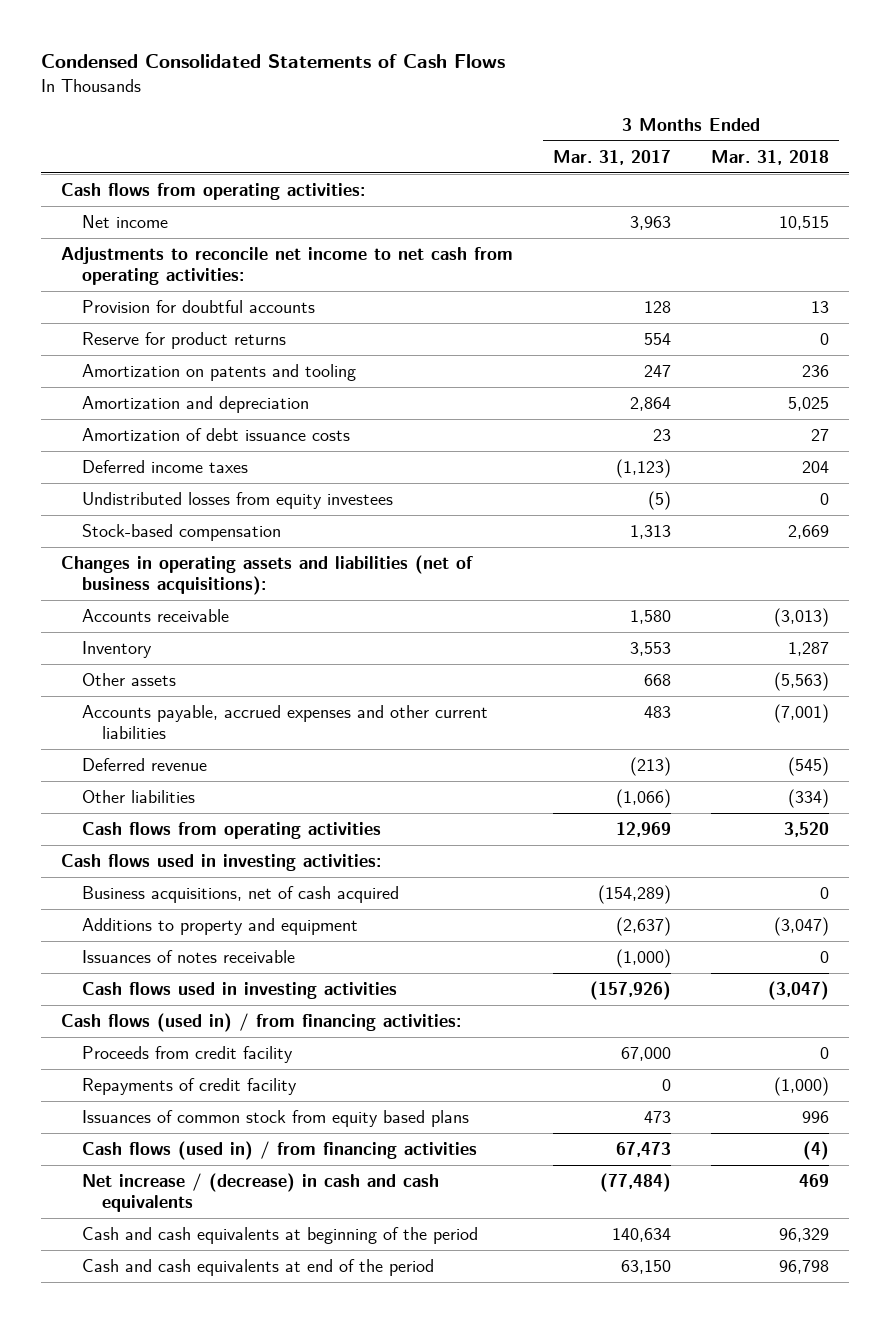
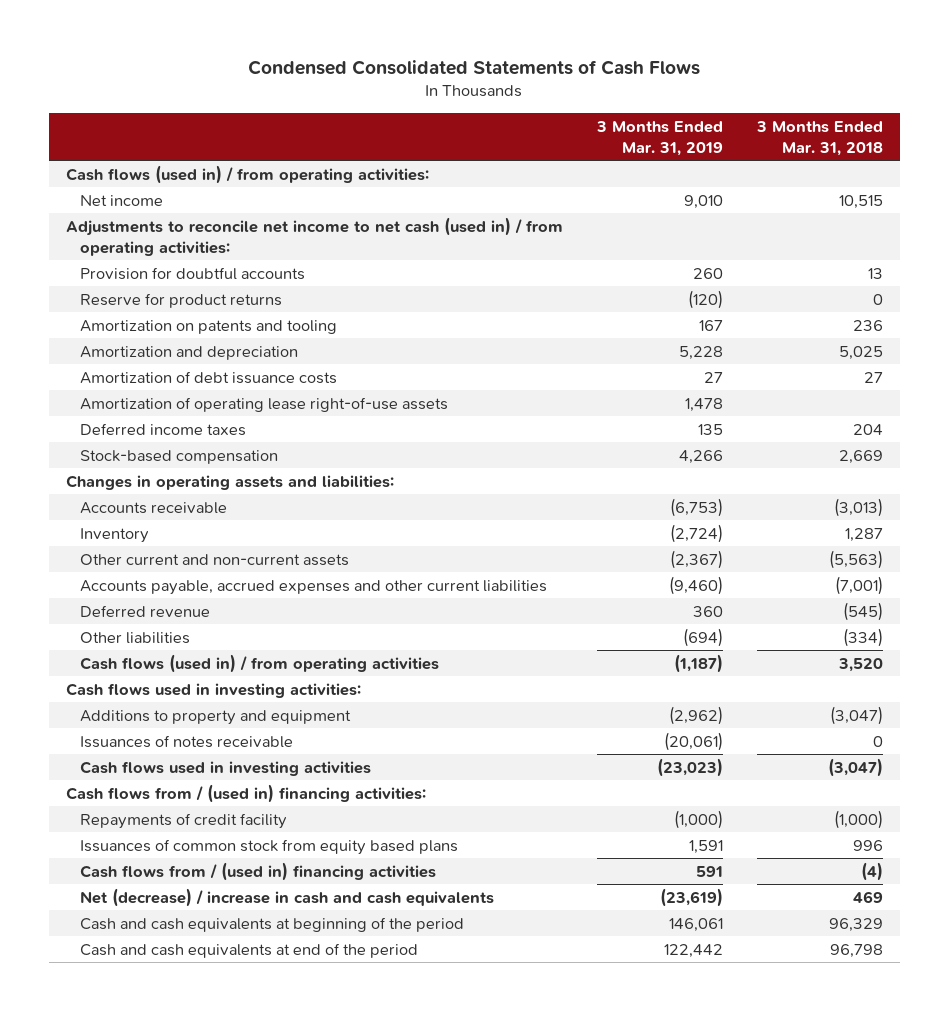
[552,150,671,166] Mar. 31, 2017 -> none
none -> [595,120,723,156] 3 Months Ended Mar. 31, 2019
[61,183,366,201] Cash flows from operating activities: -> [65,164,429,184] Cash flows (used in) / from operating activities:
[61,247,514,286] Adjustments to reconcile net income to net cash from operating activities: -> [65,216,563,256] Adjustments to reconcile net income to net cash (used in) / from operating activities:
none -> [79,396,448,412] Amortization of operating lease right-of-use assets
[81,492,393,510] Undistributed losses from equity investees -> none
[61,555,474,596] Changes in operating assets and liabilities (net of business acquisitions): -> [65,474,394,490] Changes in operating assets and liabilities:
[81,673,176,687] Other assets -> [79,553,349,566] Other current and non-current assets
[81,822,381,840] Cash flows from operating activities -> [79,653,439,673] Cash flows (used in) / from operating activities
[81,886,399,904] Business acquisitions, net of cash acquired -> none
[81,1046,293,1064] Proceeds from credit facility -> none
[61,1013,462,1033] Cash flows (used in) / from financing activities: -> [65,783,426,803] Cash flows from / (used in) financing activities:
[81,1141,477,1161] Cash flows (used in) / from financing activities -> [79,861,436,881] Cash flows from / (used in) financing activities
[81,1173,439,1213] Net increase / (decrease) in cash and cash equivalents -> [79,887,494,907] Net (decrease) / increase in cash and cash equivalents

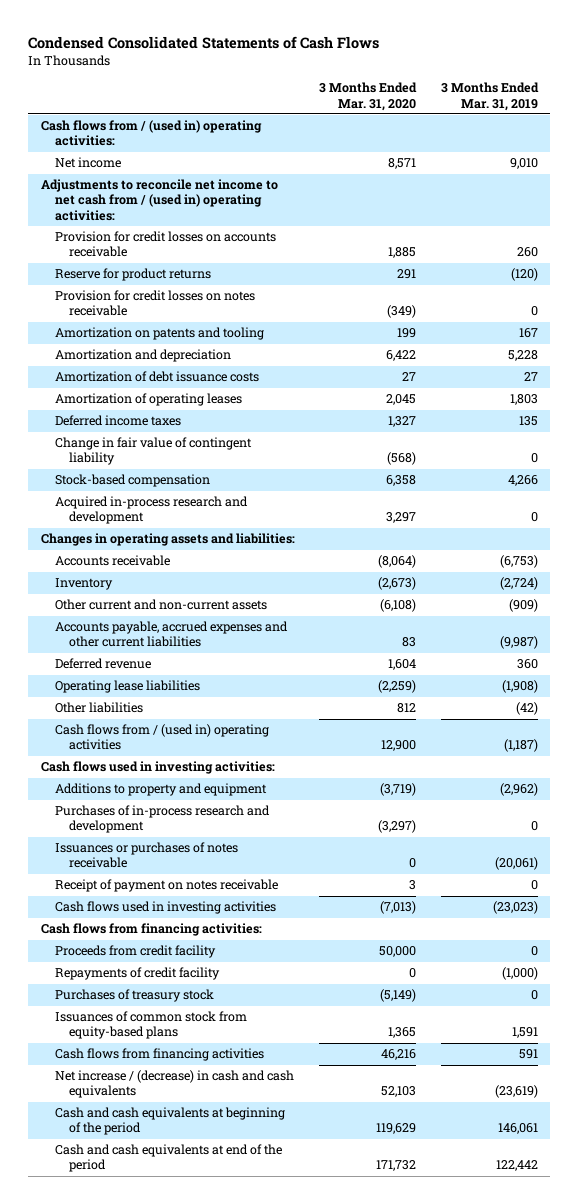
[756,120,884,156] 3 Months Ended Mar. 31, 2018 -> none
none -> [319,82,418,111] 3 Months Ended Mar. 31, 2020
[65,164,429,184] Cash flows (used in) / from operating activities: -> [40,120,262,147] Cash flows from / (used in) operating activities:
[65,216,563,256] Adjustments to reconcile net income to net cash (used in) / from operating activities: -> [40,179,278,221] Adjustments to reconcile net income to net cash from / (used in) operating activities:
[79,266,305,280] Provision for doubtful accounts -> [54,231,276,258] Provision for credit losses on accounts receivable
none -> [54,290,255,317] Provision for credit losses on notes receivable
[79,396,448,412] Amortization of operating lease right-of-use assets -> [54,393,242,407] Amortization of operating leases
[684,397,723,412] 1,478 -> [510,394,539,406] 1,803
none -> [54,437,252,466] Change in fair value of contingent liability
none -> [54,496,248,525] Acquired in-process research and development
[669,549,723,569] (2,367) -> [509,599,539,613] (909)
[668,575,723,595] (9,460) -> [500,636,539,650] (9,987)
none -> [54,680,200,694] Operating lease liabilities
[682,627,723,647] (694) -> [516,702,539,716] (42)
[79,653,439,673] Cash flows (used in) / from operating activities -> [54,724,269,751] Cash flows from / (used in) operating activities
none -> [54,805,270,834] Purchases of in-process research and development
[79,734,293,748] Issuances of notes receivable -> [54,842,238,869] Issuances or purchases of notes receivable
none -> [54,879,278,893] Receipt of payment on notes receivable
[65,783,426,803] Cash flows from / (used in) financing activities: -> [40,923,262,937] Cash flows from financing activities:
none -> [54,945,216,959] Proceeds from credit facility
none -> [54,989,214,1003] Purchases of treasury stock
[79,838,458,855] Issuances of common stock from equity based plans -> [54,1011,247,1040] Issuances of common stock from equity-based plans
[79,861,436,881] Cash flows from / (used in) financing activities -> [54,1048,264,1062] Cash flows from financing activities
[79,887,494,907] Net (decrease) / increase in cash and cash equivalents -> [54,1070,294,1099] Net increase / (decrease) in cash and cash equivalents

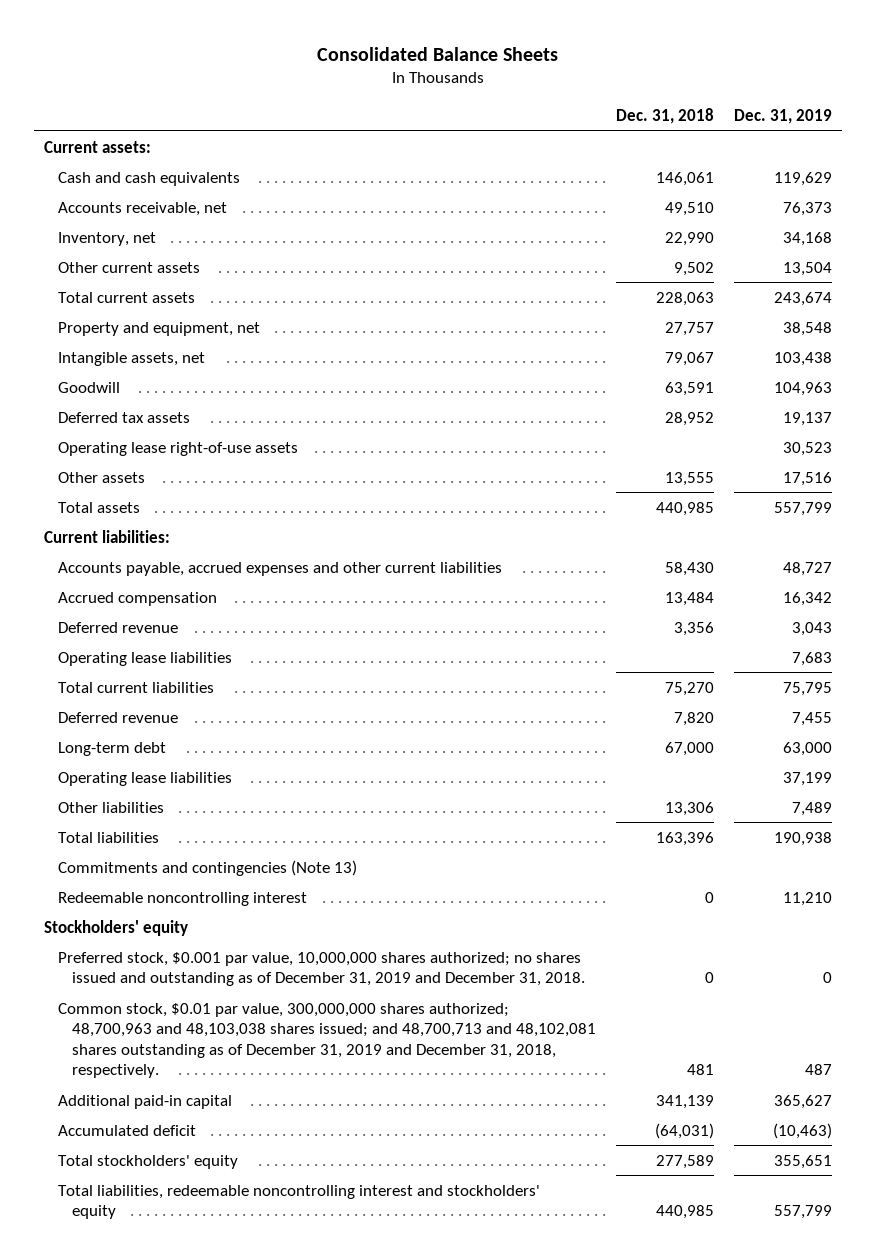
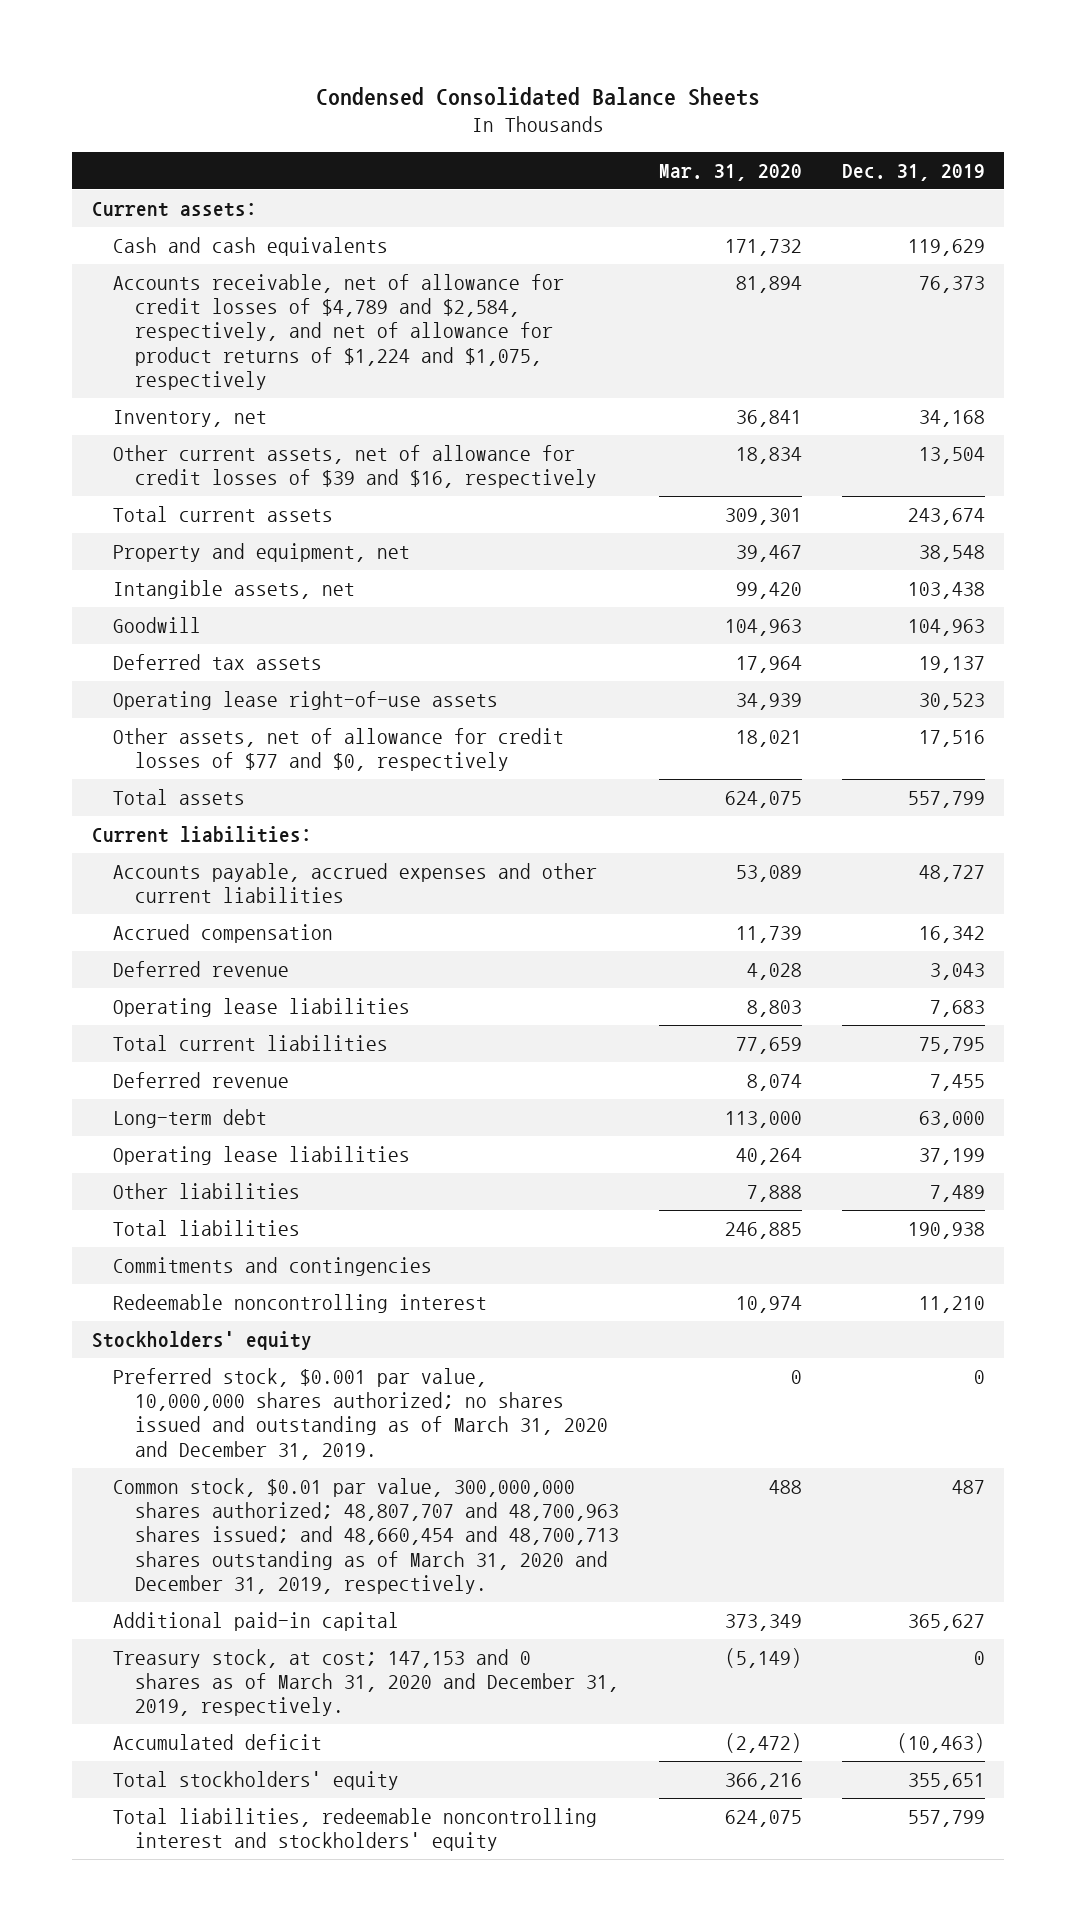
[317,46,559,61] Consolidated Balance Sheets -> [316,86,761,106] Condensed Consolidated Balance Sheets
[616,108,715,125] Dec. 31, 2018 -> none
none -> [659,163,803,181] Mar. 31, 2020
[58,201,228,216] Accounts receivable, net -> [113,274,565,390] Accounts receivable, net of allowance for credit losses of $4,789 and $2,584, respectively, and net of allowance for product returns of $1,224 and $1,075, respectively
[58,261,201,273] Other current assets -> [113,445,598,489] Other current assets, net of allowance for credit losses of $39 and $16, respectively
[58,471,146,483] Other assets -> [113,728,565,772] Other assets, net of allowance for credit losses of $77 and $0, respectively
[58,859,358,876] Commitments and contingencies (Note 13) -> [113,1257,433,1277] Commitments and contingencies
[58,951,586,987] Preferred stock, $0.001 par value, 10,000,000 shares authorized; no shares issued and outstanding as of December 31, 2019 and December 31, 2018. -> [113,1368,609,1460] Preferred stock, $0.001 par value, 10,000,000 shares authorized; no shares issued and outstanding as of March 31, 2020 and December 31, 2019.
[58,1002,597,1078] Common stock, $0.01 par value, 300,000,000 shares authorized; 48,700,963 and 48,103,038 shares issued; and 48,700,713 and 48,102,081 shares outstanding as of December 31, 2019 and December 31, 2018, respectively. -> [113,1478,620,1594] Common stock, $0.01 par value, 300,000,000 shares authorized; 48,807,707 and 48,700,963 shares issued; and 48,660,454 and 48,700,713 shares outstanding as of March 31, 2020 and December 31, 2019, respectively.
none -> [113,1649,620,1717] Treasury stock, at cost; 147,153 and 0 shares as of March 31, 2020 and December 31, 2019, respectively.

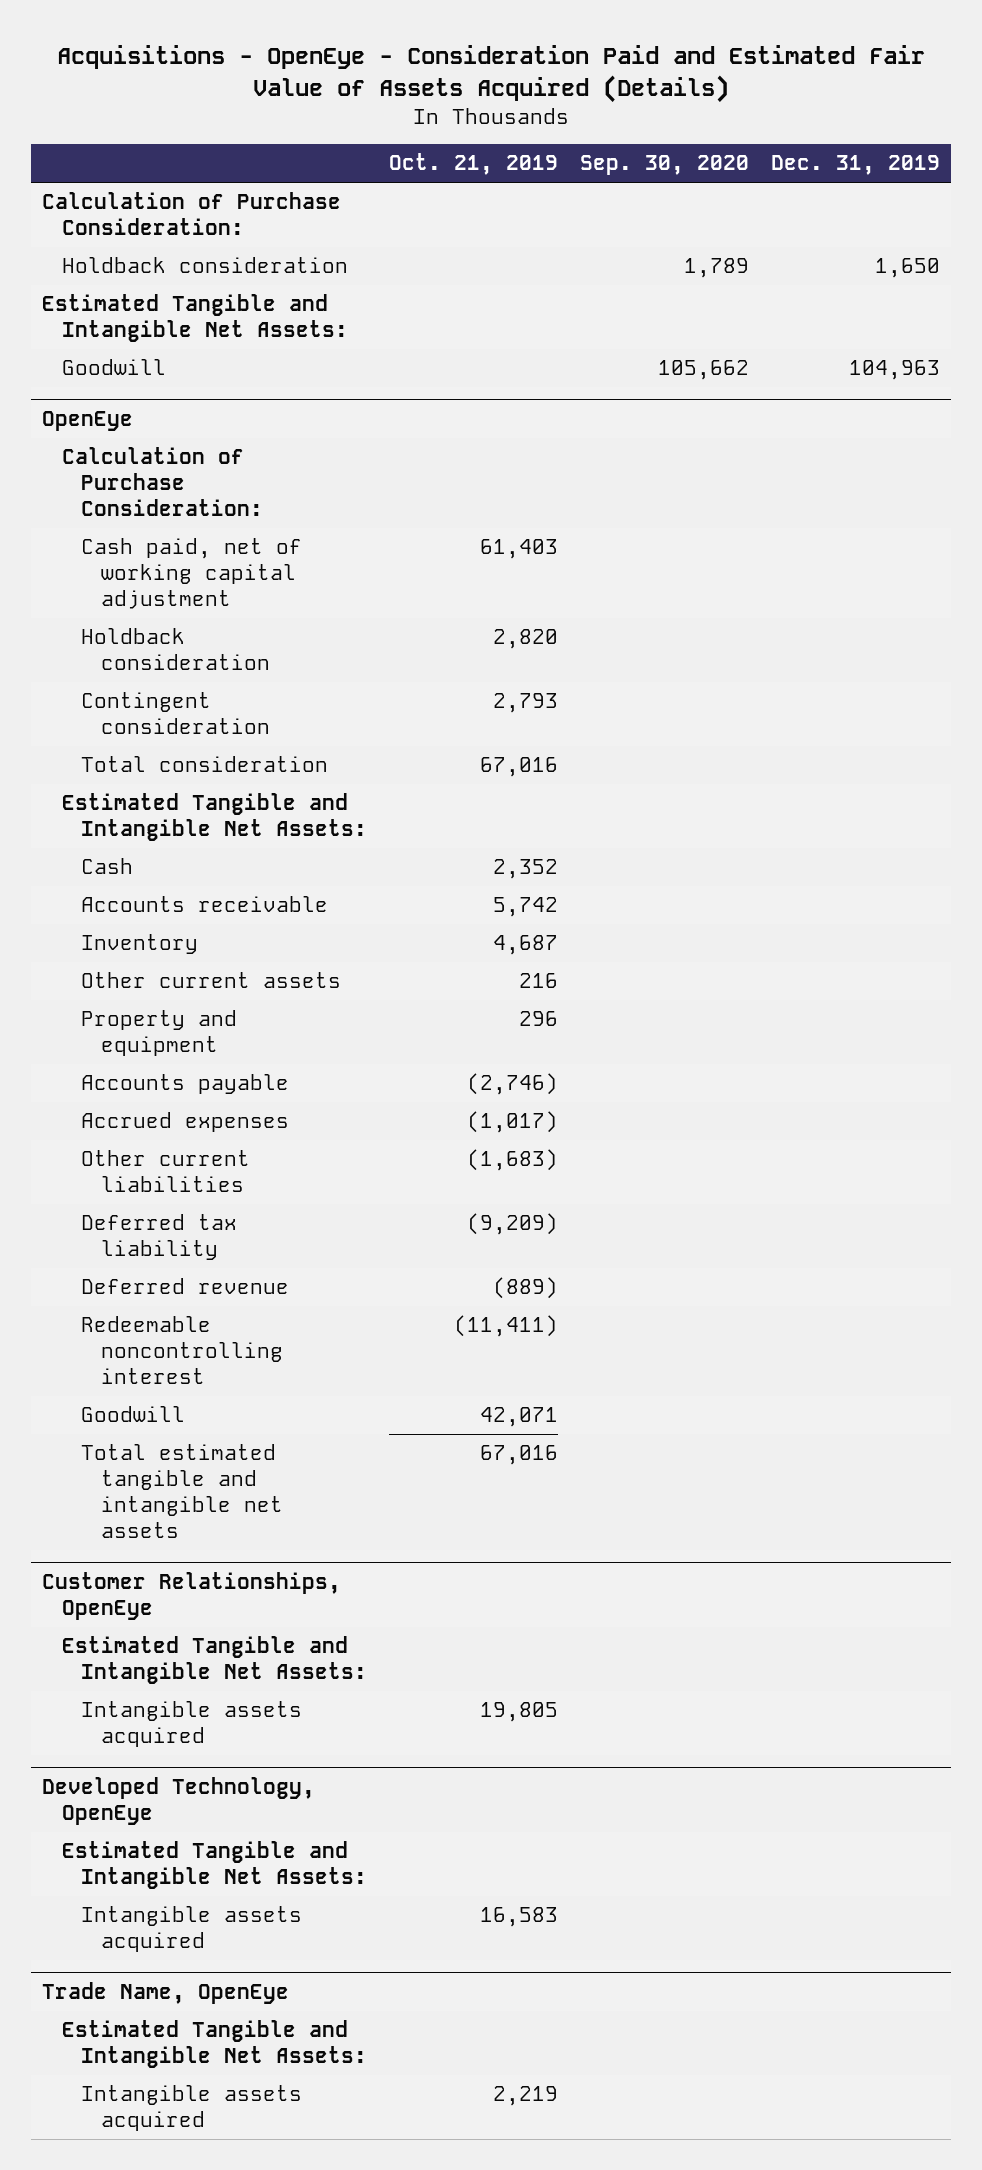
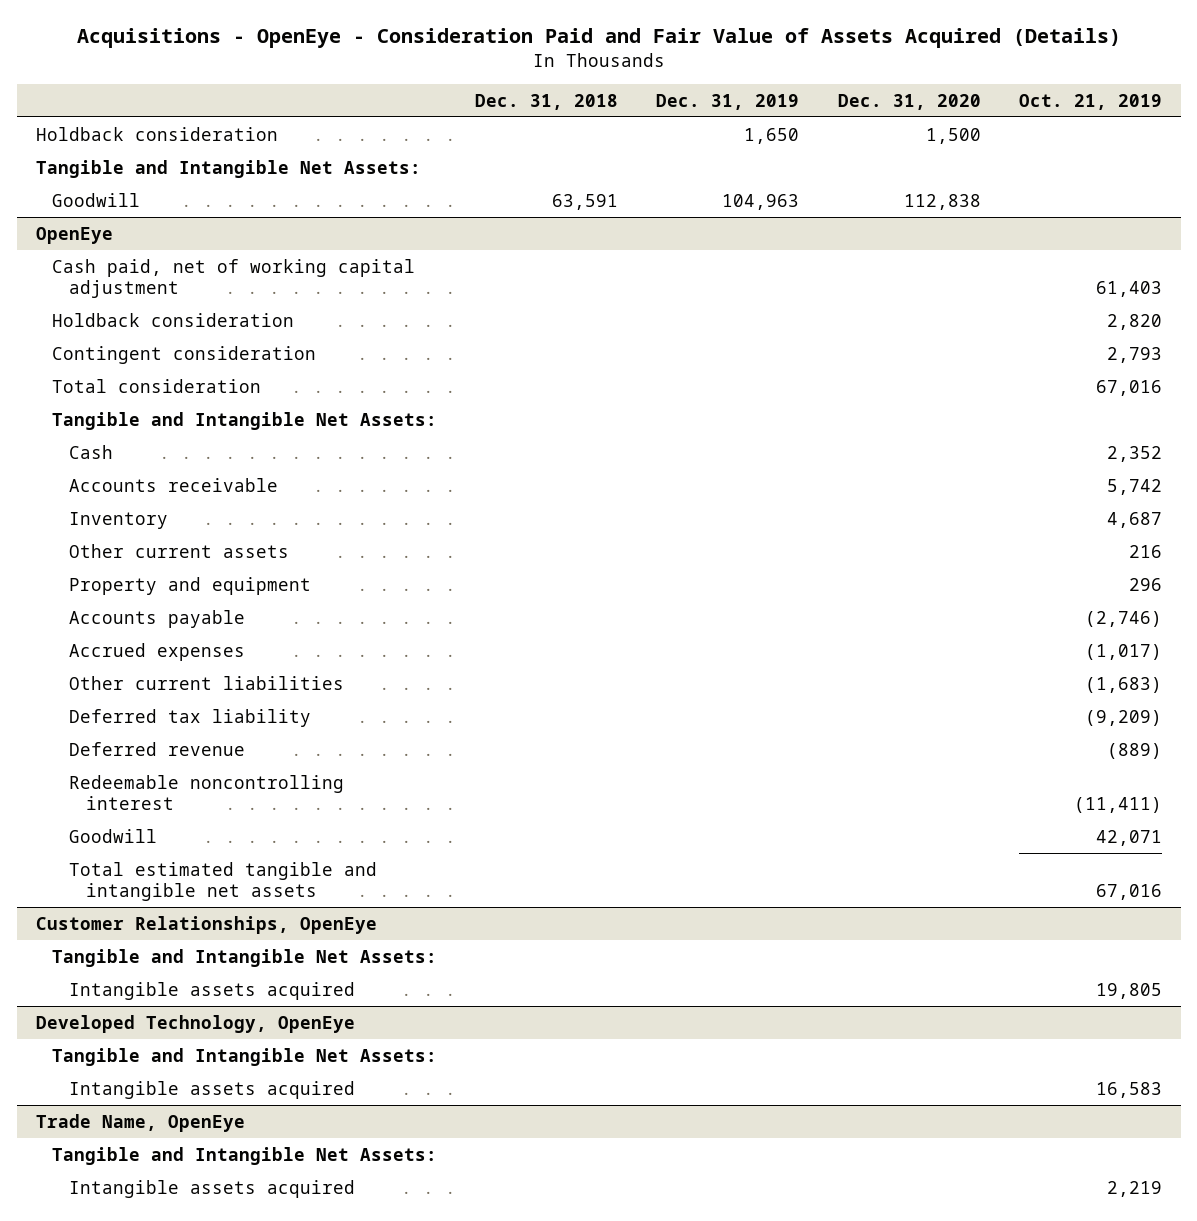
[57,44,926,103] Acquisitions - OpenEye - Consideration Paid and Estimated Fair Value of Assets Acquired (Details) -> [76,28,1121,49] Acquisitions - OpenEye - Consideration Paid and Fair Value of Assets Acquired (Details)
[580,155,750,176] Sep. 30, 2020 -> none
none -> [475,93,619,110] Dec. 31, 2018
none -> [837,93,981,110] Dec. 31, 2020
[42,192,342,236] Calculation of Purchase Consideration: -> none
[42,294,348,343] Estimated Tangible and Intangible Net Assets: -> [35,159,421,178] Tangible and Intangible Net Assets:
[61,447,264,517] Calculation of Purchase Consideration: -> none
[61,793,368,842] Estimated Tangible and Intangible Net Assets: -> [52,411,438,430] Tangible and Intangible Net Assets:
[61,1636,368,1685] Estimated Tangible and Intangible Net Assets: -> [52,948,438,967] Tangible and Intangible Net Assets:
[61,1841,368,1890] Estimated Tangible and Intangible Net Assets: -> [52,1047,438,1066] Tangible and Intangible Net Assets:
[61,2020,368,2069] Estimated Tangible and Intangible Net Assets: -> [52,1146,438,1165] Tangible and Intangible Net Assets:

